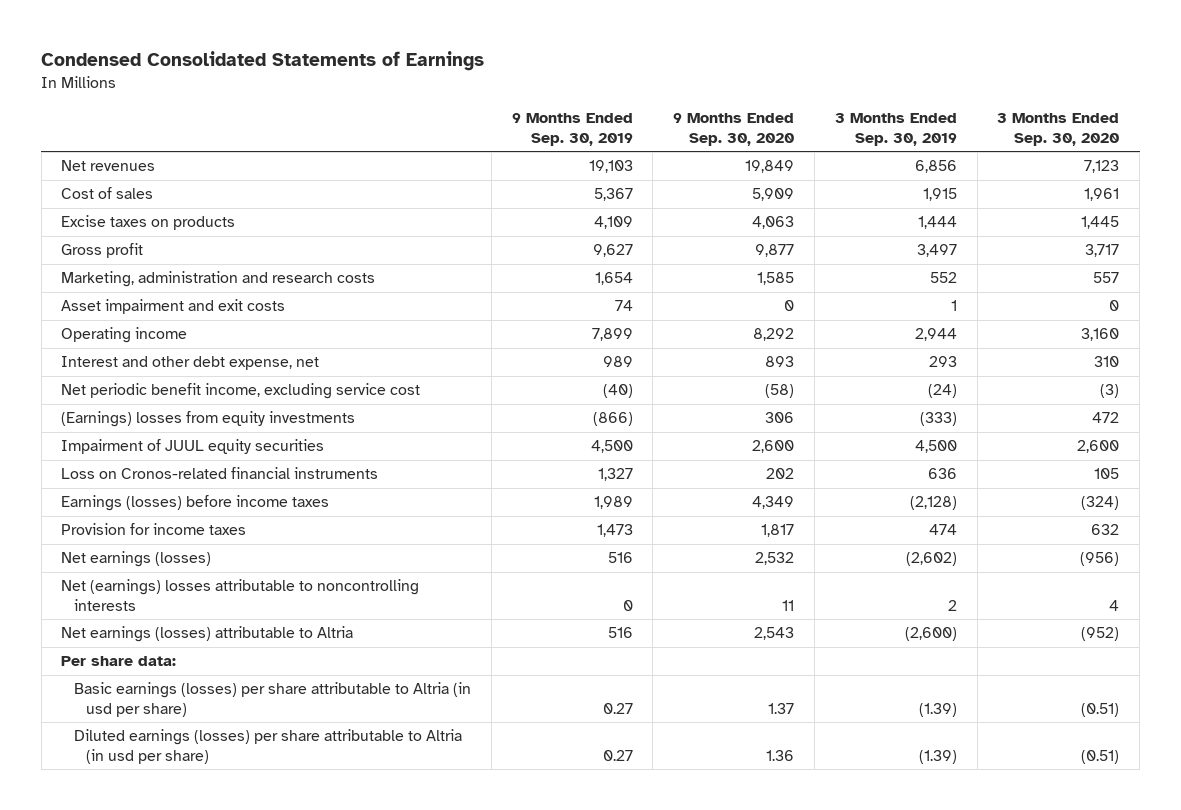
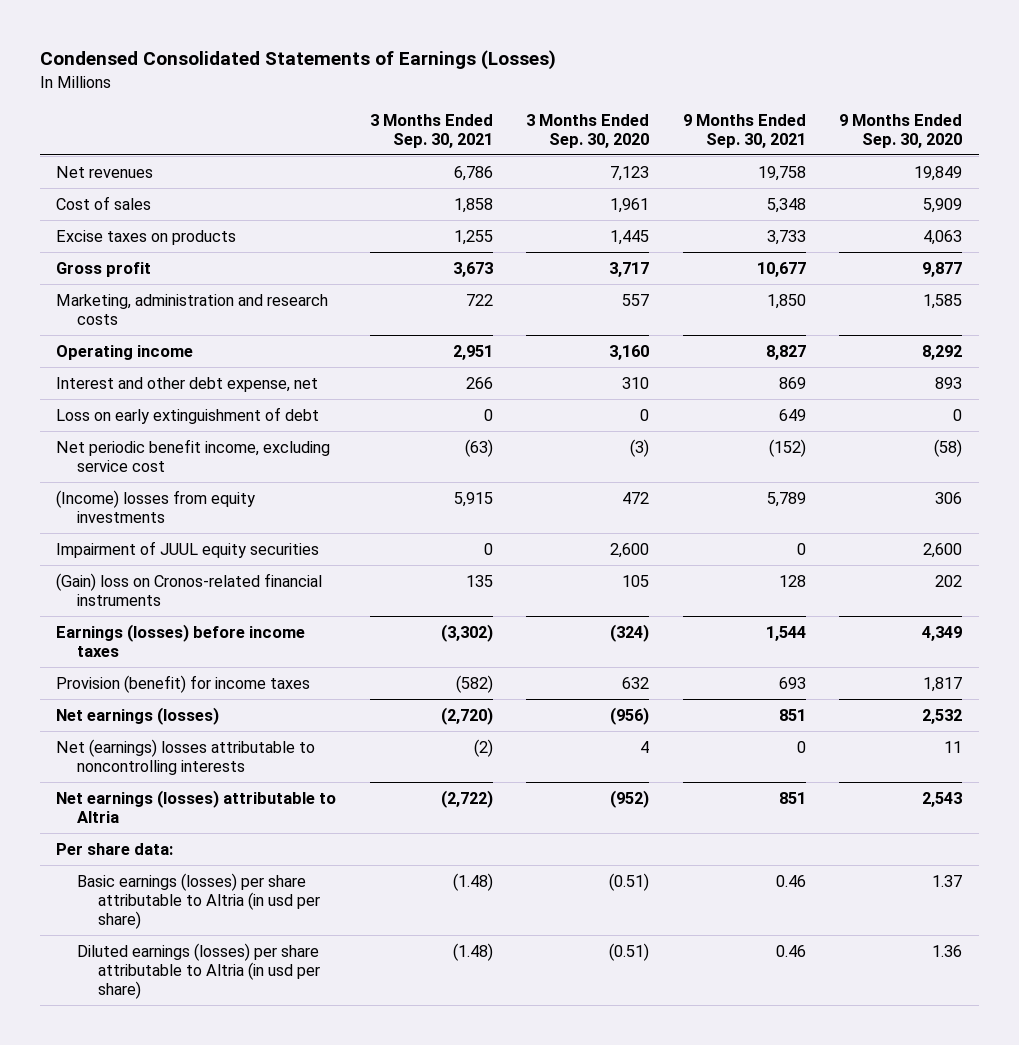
[41,51,485,72] Condensed Consolidated Statements of Earnings -> [39,50,556,71] Condensed Consolidated Statements of Earnings (Losses)
[511,113,633,146] 9 Months Ended Sep. 30, 2019 -> none
[834,113,957,146] 3 Months Ended Sep. 30, 2019 -> none
none -> [369,113,493,148] 3 Months Ended Sep. 30, 2021
none -> [682,113,806,148] 9 Months Ended Sep. 30, 2021
[61,299,286,315] Asset impairment and exit costs -> none
none -> [56,406,320,424] Loss on early extinguishment of debt
[61,411,356,428] (Earnings) losses from equity investments -> [56,489,256,523] (Income) losses from equity investments
[61,467,379,480] Loss on Cronos-related financial instruments -> [56,572,323,606] (Gain) loss on Cronos-related financial instruments
[61,523,247,536] Provision for income taxes -> [56,674,311,693] Provision (benefit) for income taxes

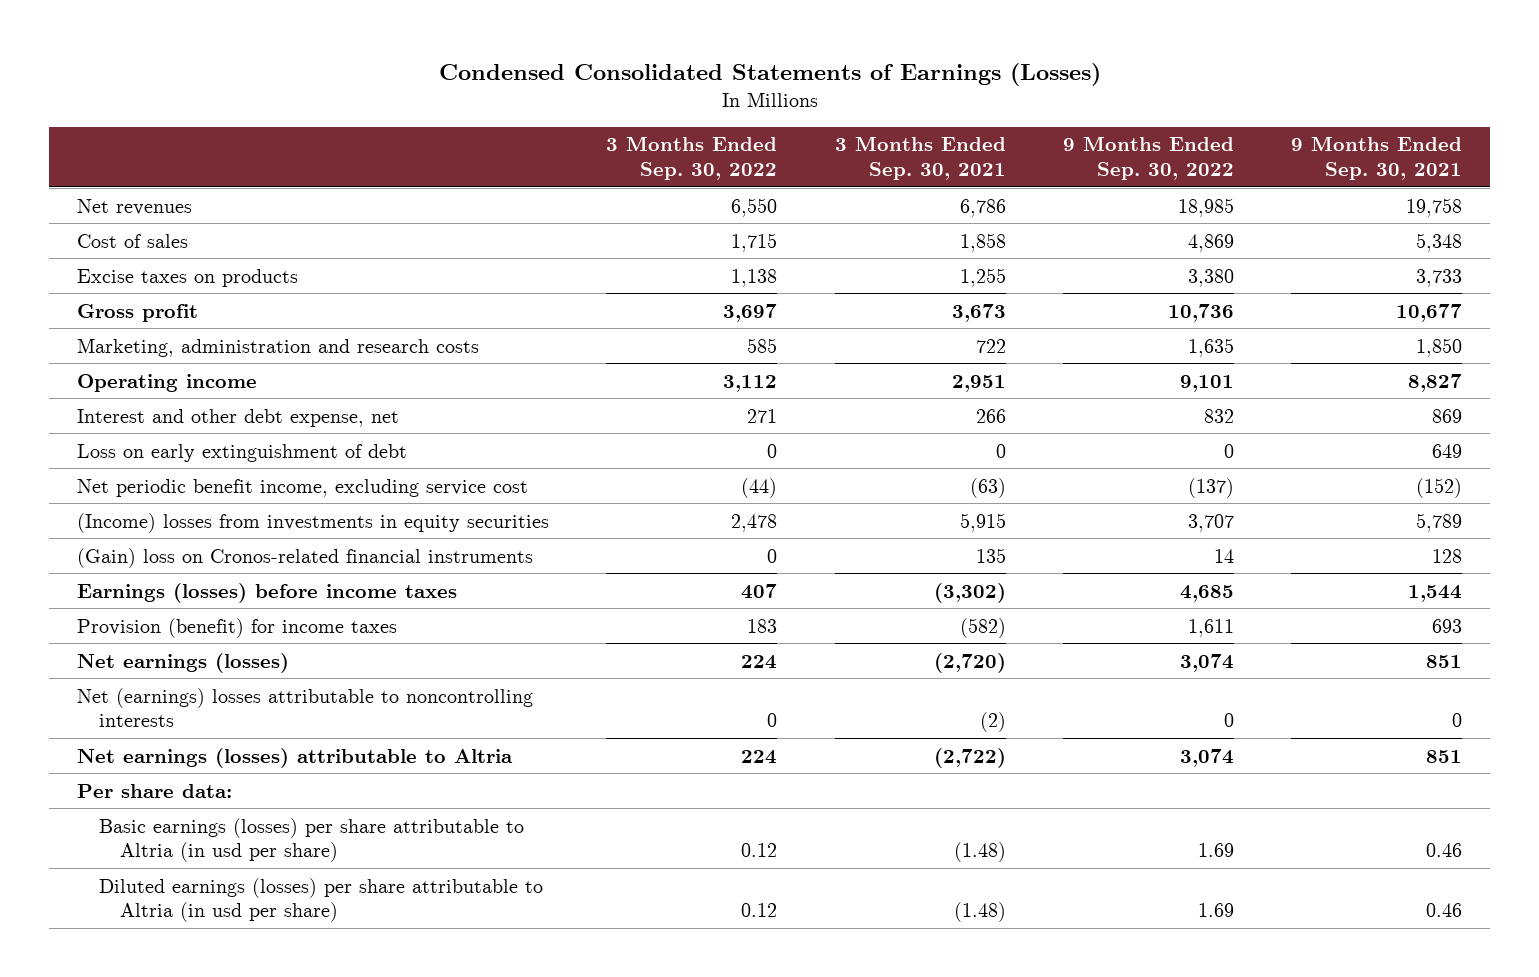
[526,113,650,148] 3 Months Ended Sep. 30, 2020 -> none
[839,113,963,148] 9 Months Ended Sep. 30, 2020 -> none
none -> [606,136,778,180] 3 Months Ended Sep. 30, 2022
none -> [1062,136,1234,180] 9 Months Ended Sep. 30, 2022
[56,540,320,558] Impairment of JUUL equity securities -> none
[56,489,256,523] (Income) losses from equity investments -> [77,512,550,533] (Income) losses from investments in equity securities

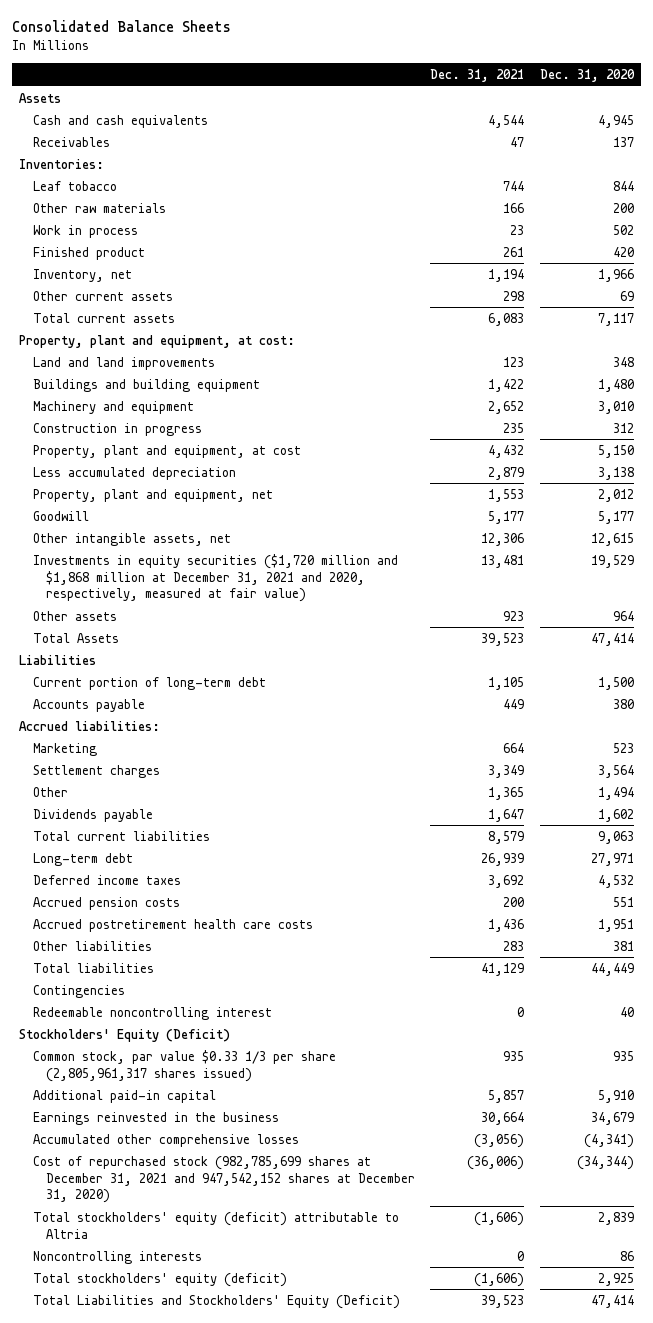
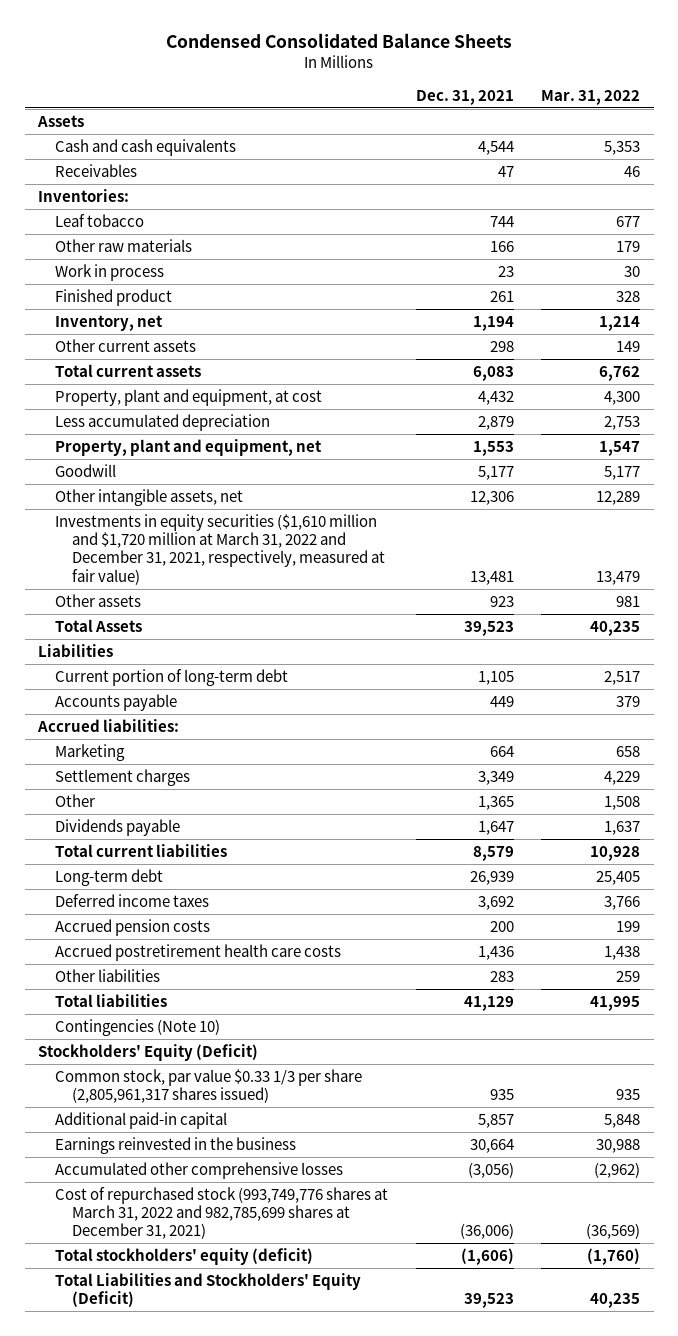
[11,20,231,33] Consolidated Balance Sheets -> [166,33,513,49] Condensed Consolidated Balance Sheets
[539,68,635,82] Dec. 31, 2020 -> none
none -> [540,90,640,106] Mar. 31, 2022
[19,334,296,348] Property, plant and equipment, at cost: -> none
[32,356,215,370] Land and land improvements -> none
[32,378,260,392] Buildings and building equipment -> none
[32,400,194,414] Machinery and equipment -> none
[32,422,202,436] Construction in progress -> none
[32,553,398,603] Investments in equity securities ($1,720 million and $1,868 million at December 31, 2021 and 2020, respectively, measured at fair value) -> [55,513,385,585] Investments in equity securities ($1,610 million and $1,720 million at March 31, 2022 and December 31, 2021, respectively, measured at fair value)
[32,1006,272,1020] Redeemable noncontrolling interest -> none
[32,984,125,998] Contingencies -> [55,1018,221,1036] Contingencies (Note 10)
[32,1211,399,1239] Total stockholders' equity (deficit) attributable to Altria -> none
[32,1250,202,1264] Noncontrolling interests -> none
[32,1155,416,1204] Cost of repurchased stock (982,785,699 shares at December 31, 2021 and 947,542,152 shares at December 31, 2020) -> [55,1186,389,1240] Cost of repurchased stock (993,749,776 shares at March 31, 2022 and 982,785,699 shares at December 31, 2021)

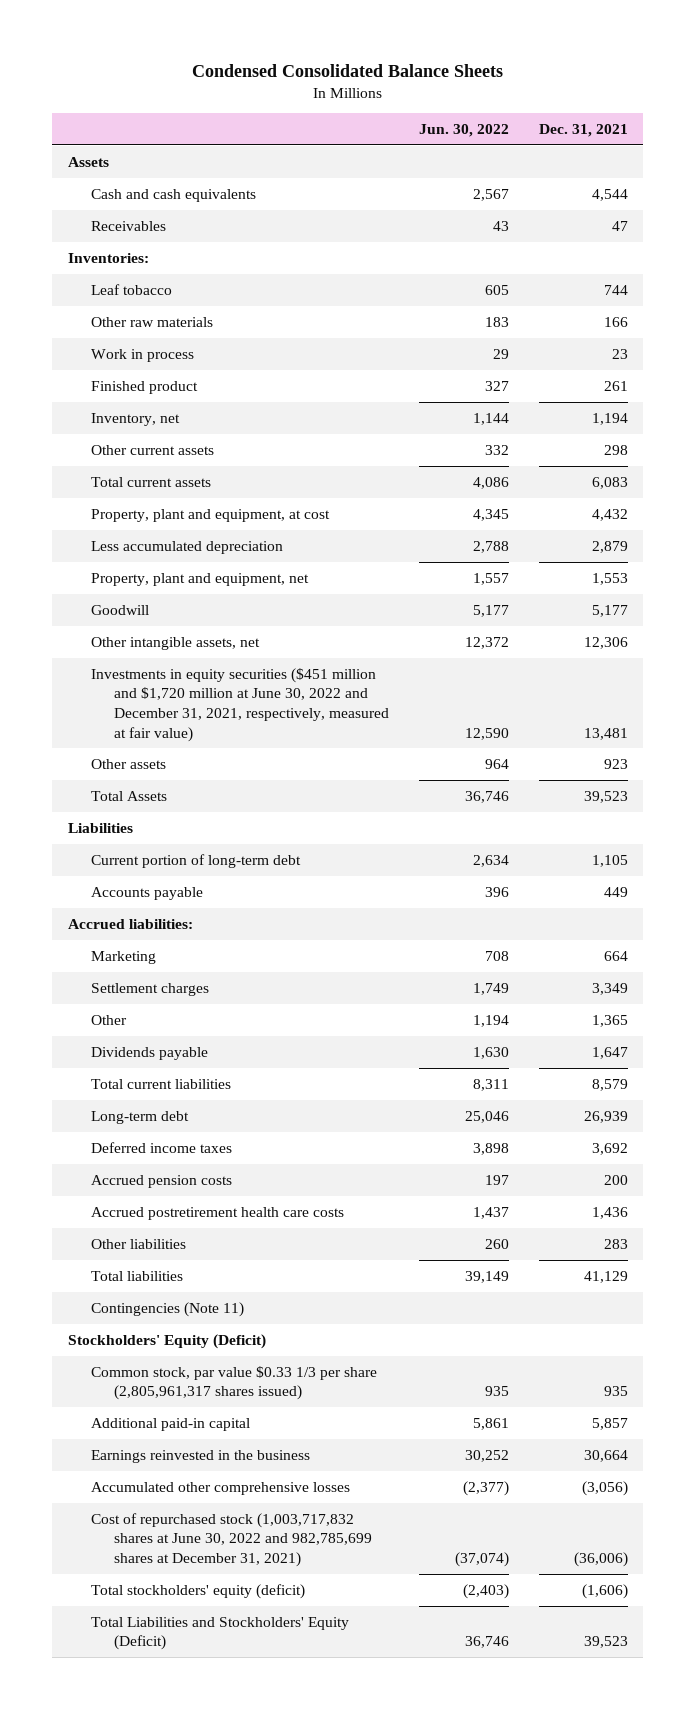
[540,90,640,106] Mar. 31, 2022 -> none
none -> [419,124,510,138] Jun. 30, 2022
[55,513,385,585] Investments in equity securities ($1,610 million and $1,720 million at March 31, 2022 and December 31, 2021, respectively, measured at fair value) -> [90,667,389,742] Investments in equity securities ($451 million and $1,720 million at June 30, 2022 and December 31, 2021, respectively, measured at fair value)
[55,1018,221,1036] Contingencies (Note 10) -> [90,1301,244,1317] Contingencies (Note 11)
[55,1186,389,1240] Cost of repurchased stock (993,749,776 shares at March 31, 2022 and 982,785,699 shares at December 31, 2021) -> [90,1512,372,1568] Cost of repurchased stock (1,003,717,832 shares at June 30, 2022 and 982,785,699 shares at December 31, 2021)

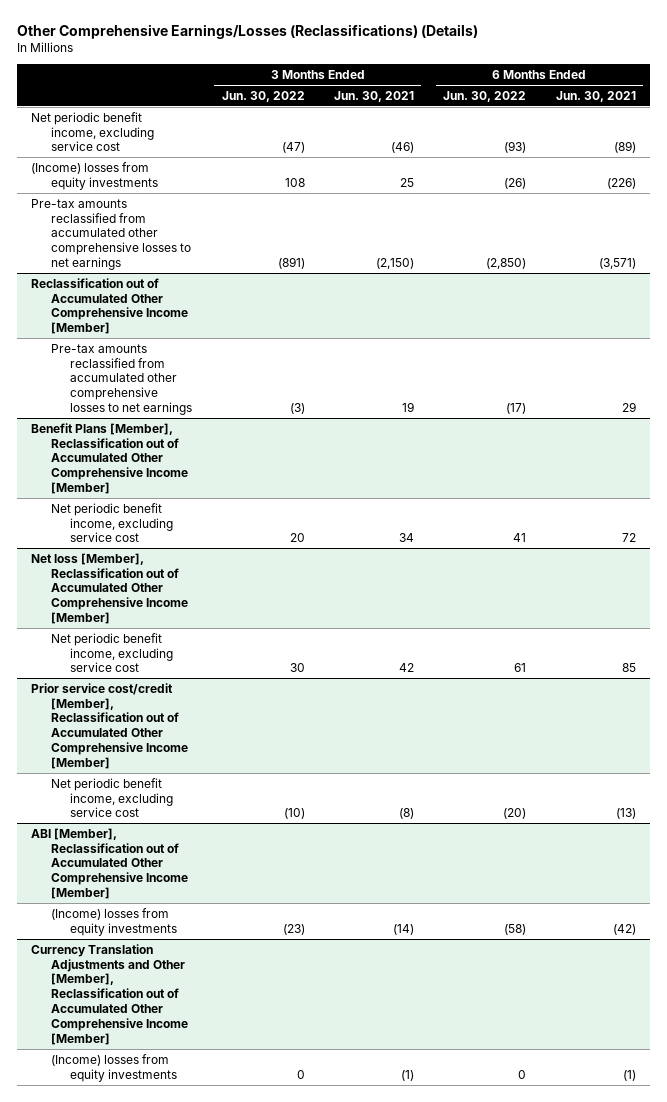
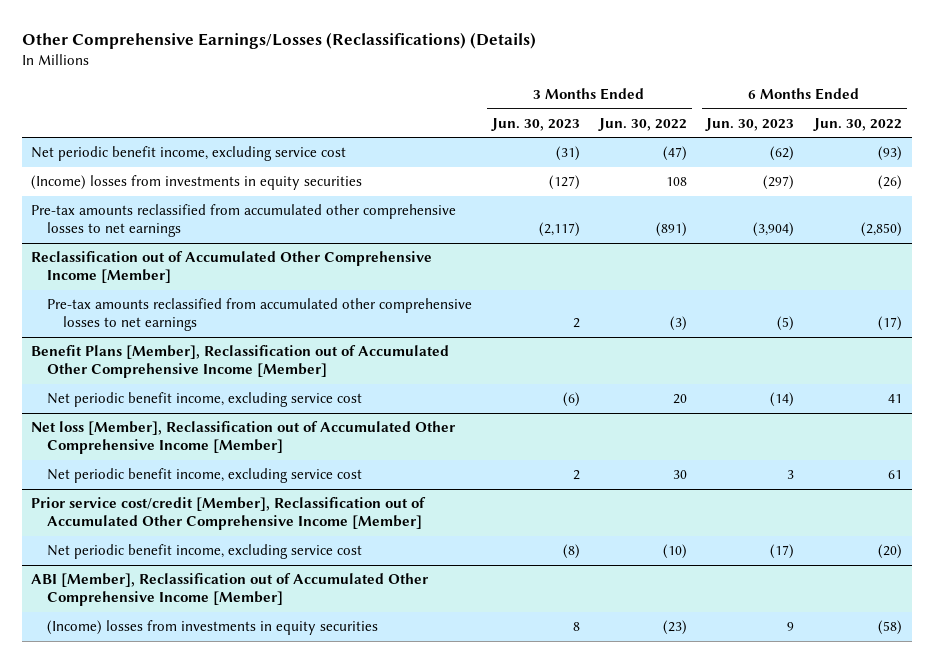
[333,91,414,103] Jun. 30, 2021 -> none
[555,91,636,103] Jun. 30, 2021 -> none
none -> [490,117,580,131] Jun. 30, 2023
none -> [705,117,795,131] Jun. 30, 2023
[31,161,158,190] (Income) losses from equity investments -> [31,175,363,191] (Income) losses from investments in equity securities
[31,943,188,1045] Currency Translation Adjustments and Other [Member], Reclassification out of Accumulated Other Comprehensive Income [Member] -> none
[50,1053,178,1082] (Income) losses from equity investments -> none
[50,907,178,936] (Income) losses from equity investments -> [47,620,379,636] (Income) losses from investments in equity securities

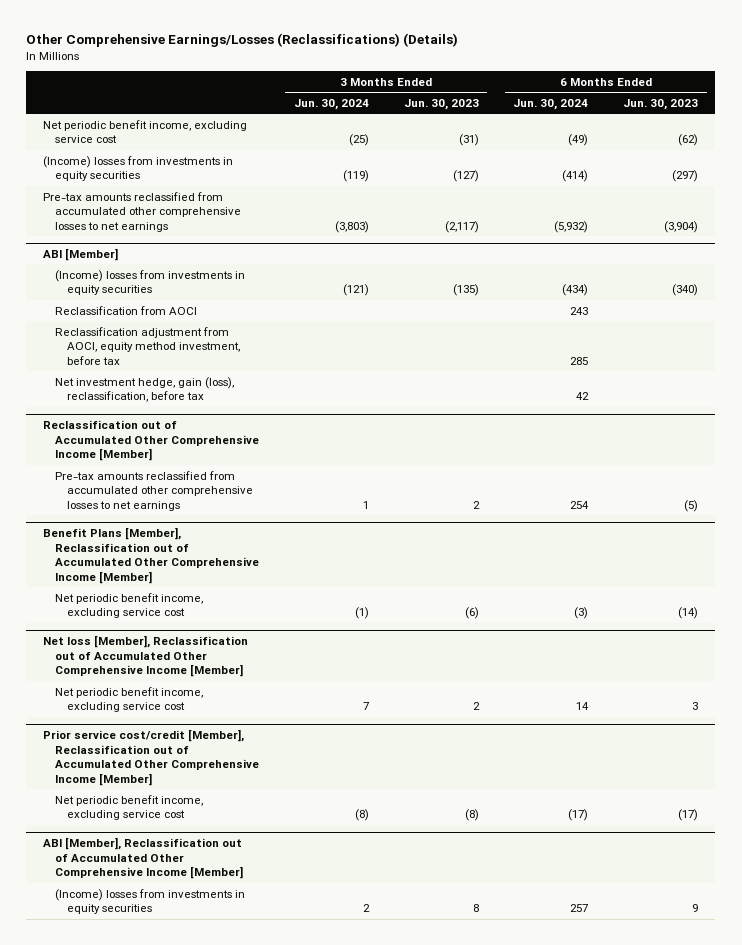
[598,117,688,131] Jun. 30, 2022 -> none
[812,117,902,131] Jun. 30, 2022 -> none
none -> [293,98,369,110] Jun. 30, 2024
none -> [513,98,589,110] Jun. 30, 2024
none -> [43,247,119,261] ABI [Member]
none -> [55,269,246,296] (Income) losses from investments in equity securities
none -> [55,305,198,315] Reclassification from AOCI
none -> [55,326,240,366] Reclassification adjustment from AOCI, equity method investment, before tax
none -> [55,376,235,403] Net investment hedge, gain (loss), reclassification, before tax

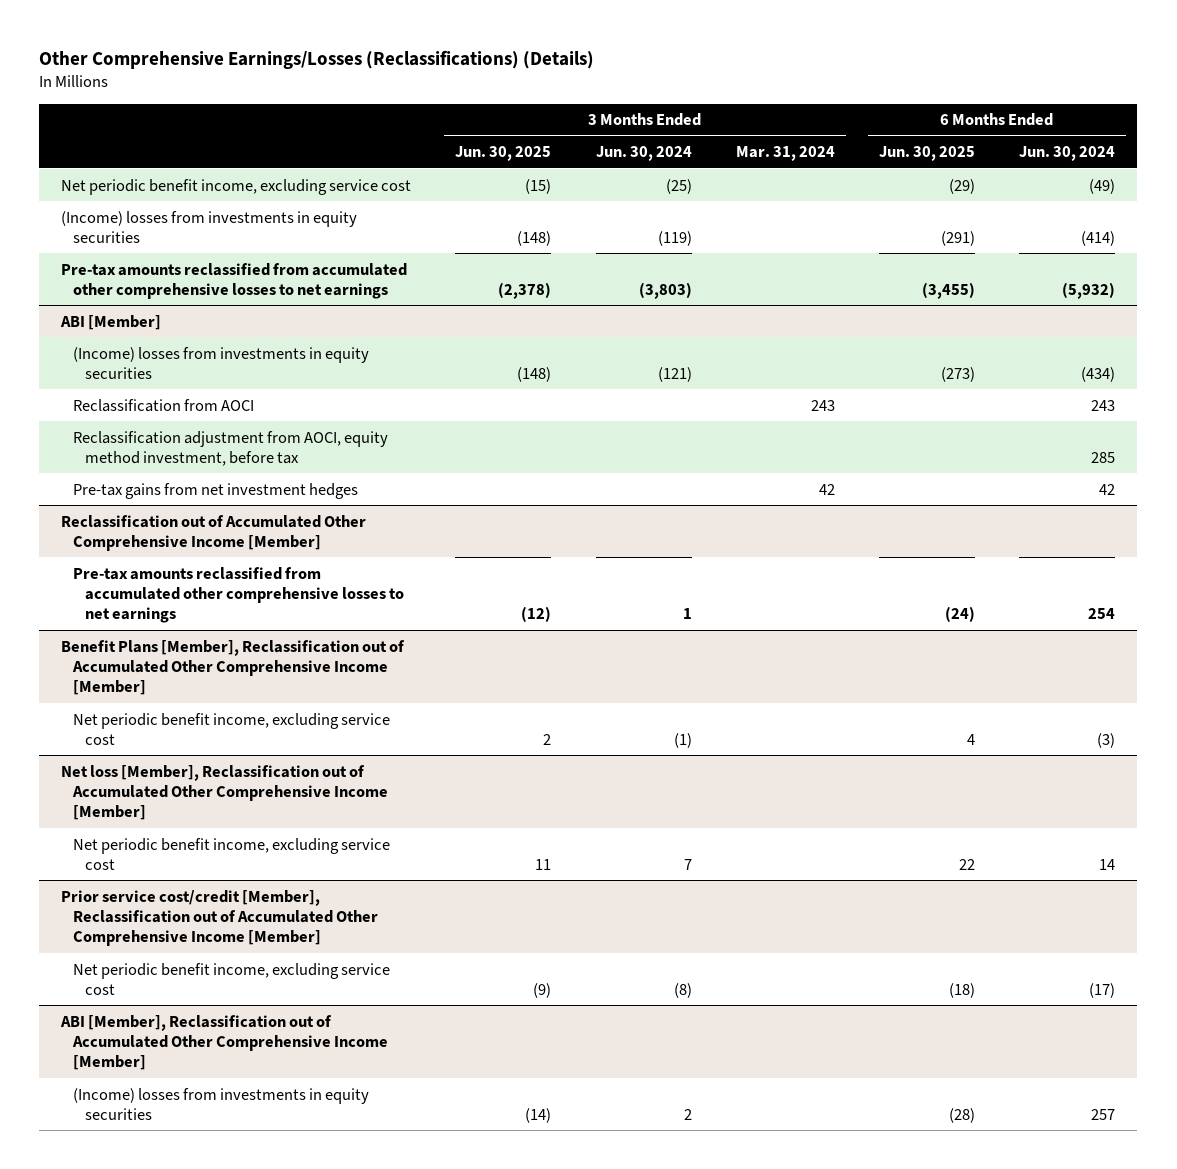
[403,98,479,110] Jun. 30, 2023 -> none
[623,98,699,110] Jun. 30, 2023 -> none
none -> [455,146,552,162] Jun. 30, 2025
none -> [735,146,835,162] Mar. 31, 2024
none -> [879,146,976,162] Jun. 30, 2025
[55,376,235,403] Net investment hedge, gain (loss), reclassification, before tax -> [73,482,359,499] Pre-tax gains from net investment hedges

